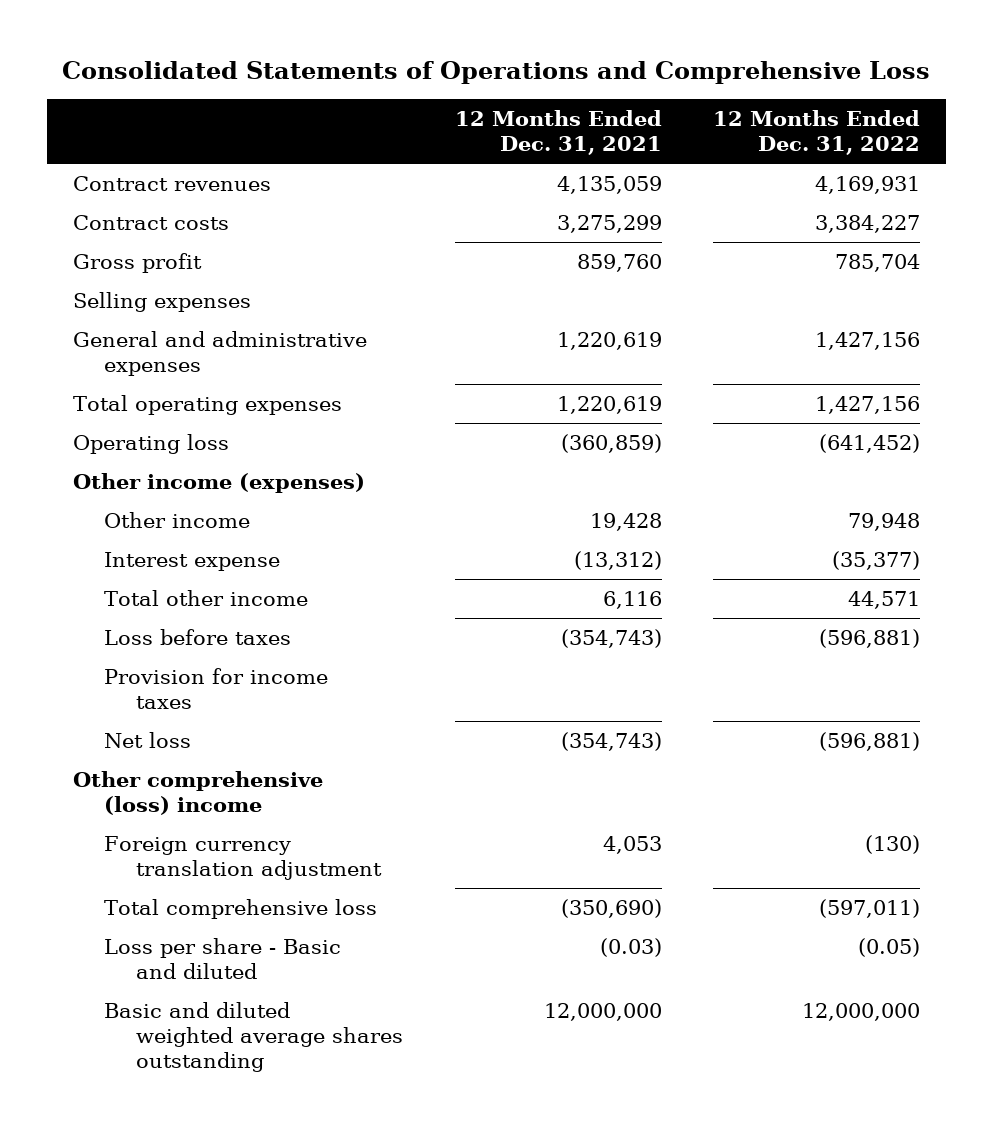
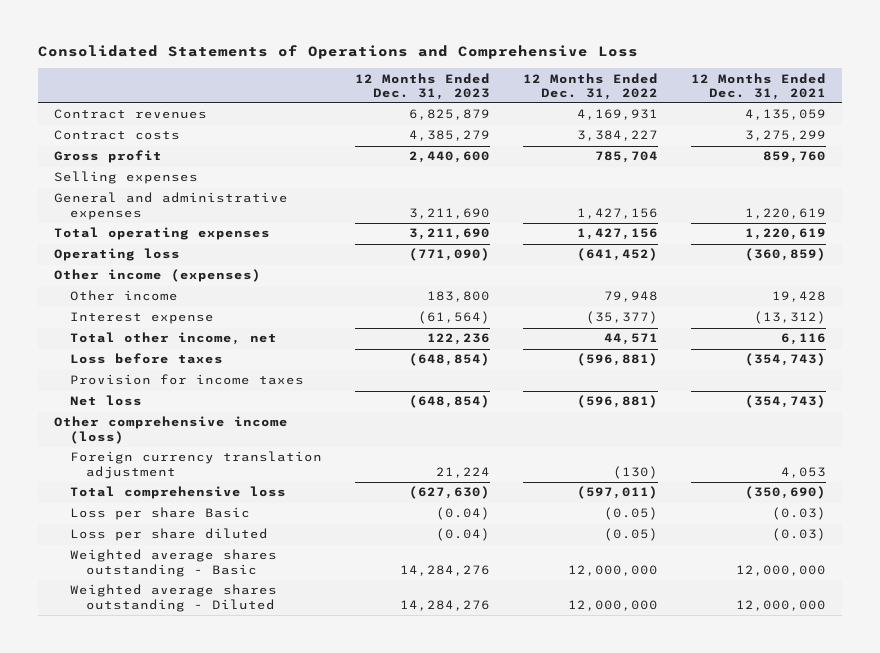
none -> [354,72,490,100] 12 Months Ended Dec. 31, 2023
[104,590,309,607] Total other income -> [70,332,278,346] Total other income, net
[72,771,323,816] Other comprehensive (loss) income -> [54,416,289,444] Other comprehensive income (loss)
[104,938,342,980] Loss per share - Basic and diluted -> [70,507,251,521] Loss per share Basic
none -> [70,528,269,542] Loss per share diluted
[104,1002,404,1073] Basic and diluted weighted average shares outstanding -> [70,549,278,577] Weighted average shares outstanding - Basic
none -> [70,584,278,612] Weighted average shares outstanding - Diluted

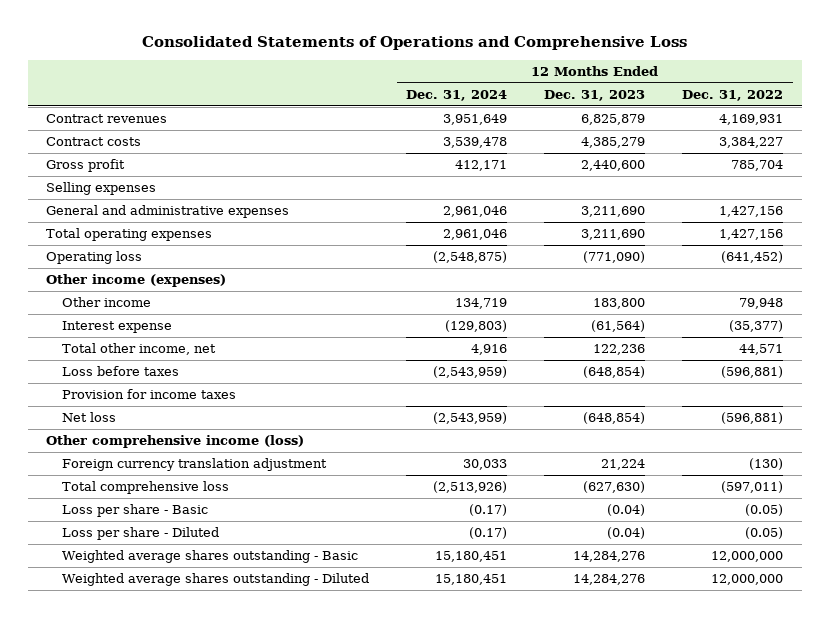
[690,72,826,100] 12 Months Ended Dec. 31, 2021 -> none
none -> [406,89,508,101] Dec. 31, 2024
[70,507,251,521] Loss per share Basic -> [62,504,209,518] Loss per share - Basic
[70,528,269,542] Loss per share diluted -> [62,527,220,541] Loss per share - Diluted

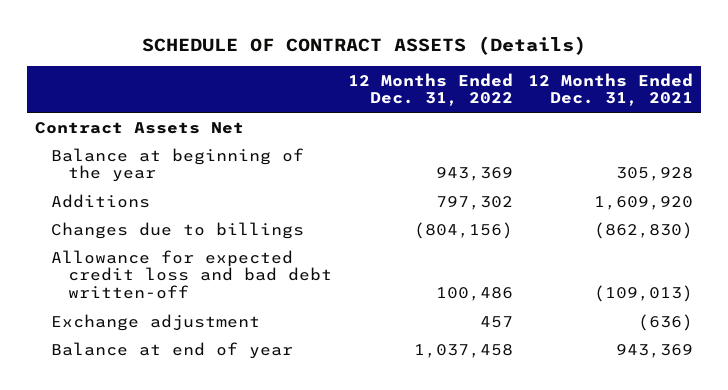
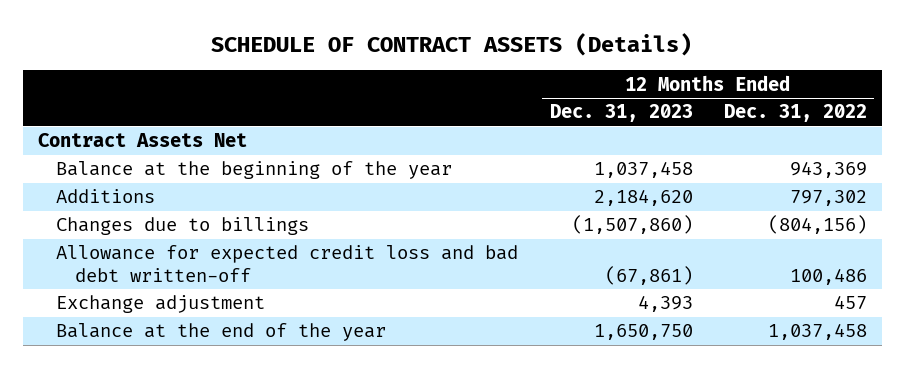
[528,72,694,107] 12 Months Ended Dec. 31, 2021 -> none
none -> [549,104,693,123] Dec. 31, 2023
[51,147,305,183] Balance at beginning of the year -> [56,161,453,180] Balance at the beginning of the year
[51,341,294,359] Balance at end of year -> [56,323,387,342] Balance at the end of the year

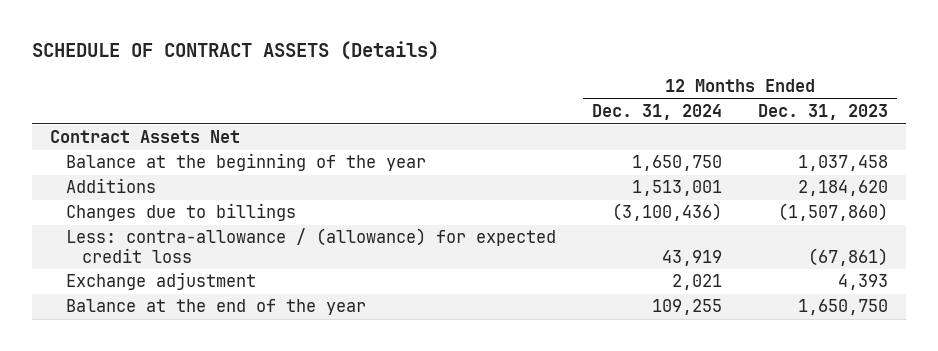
[723,104,867,123] Dec. 31, 2022 -> none
none -> [592,104,723,121] Dec. 31, 2024
[56,245,519,282] Allowance for expected credit loss and bad debt written-off -> [65,228,556,263] Less: contra-allowance / (allowance) for expected credit loss

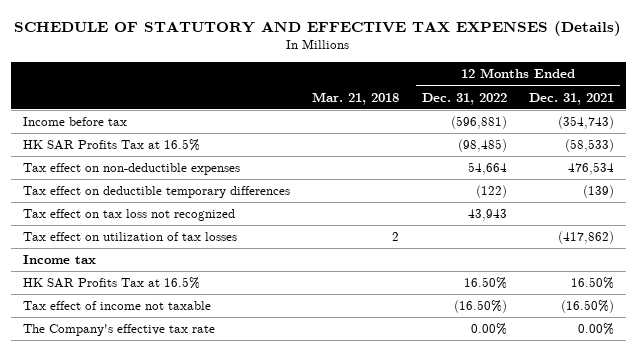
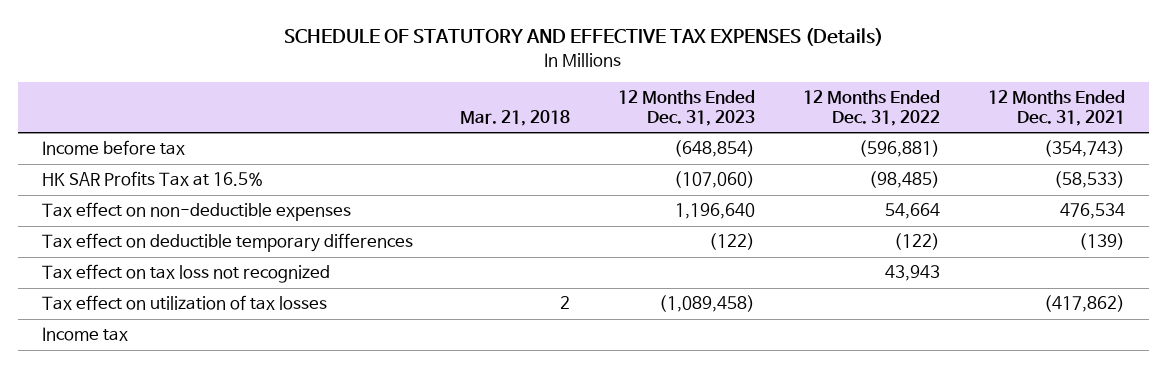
none -> [618,90,756,126] 12 Months Ended Dec. 31, 2023
[22,277,200,290] HK SAR Profits Tax at 16.5% -> none
[22,301,211,311] Tax effect of income not taxable -> none
[22,324,215,337] The Company's effective tax rate -> none

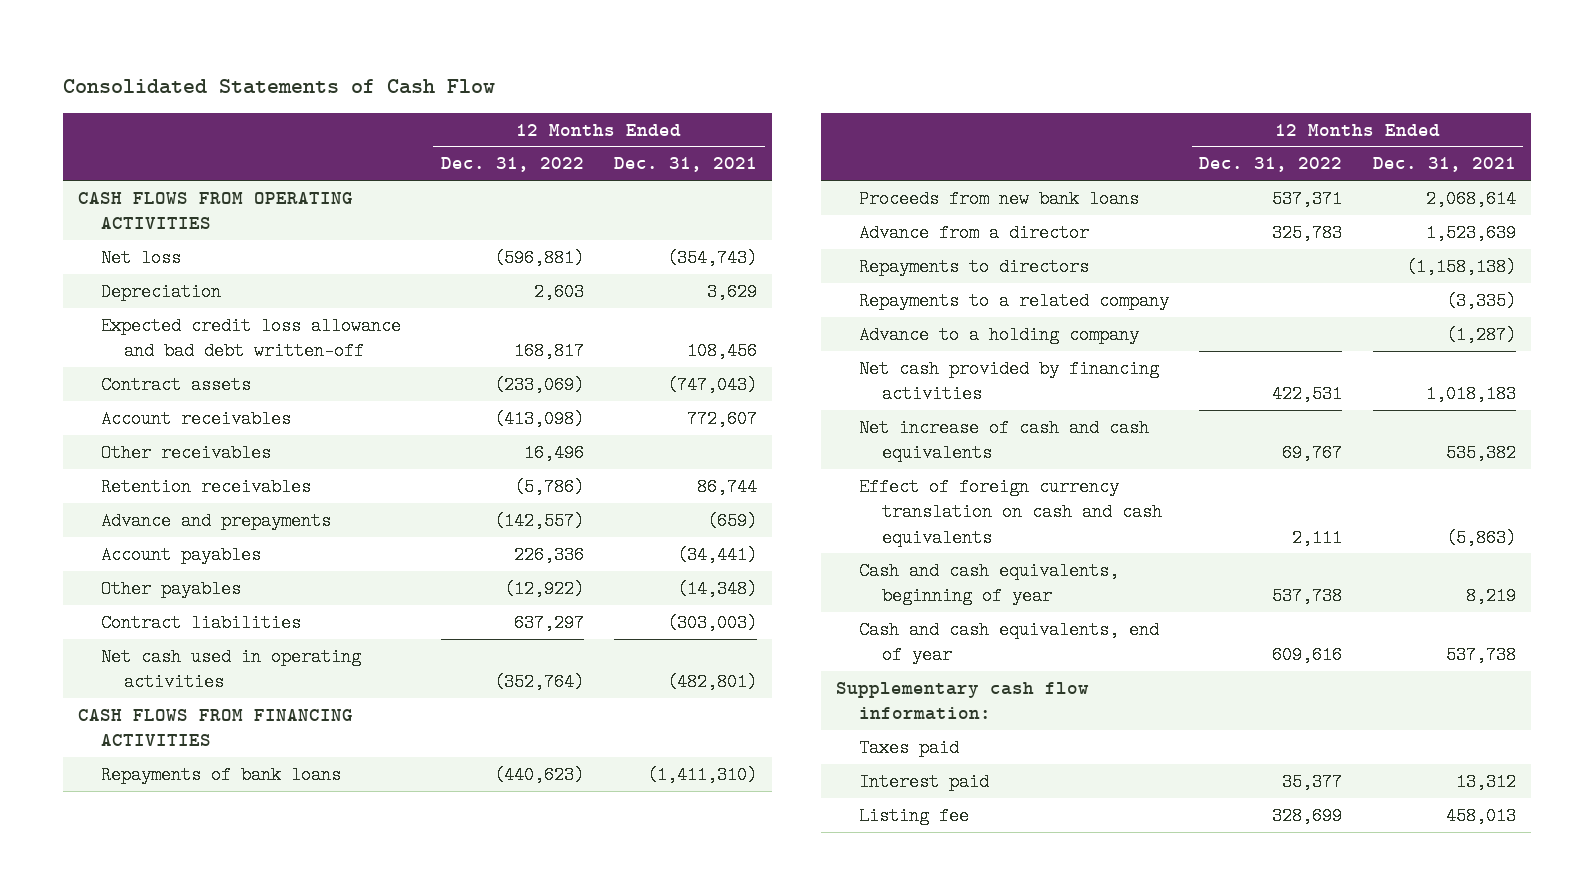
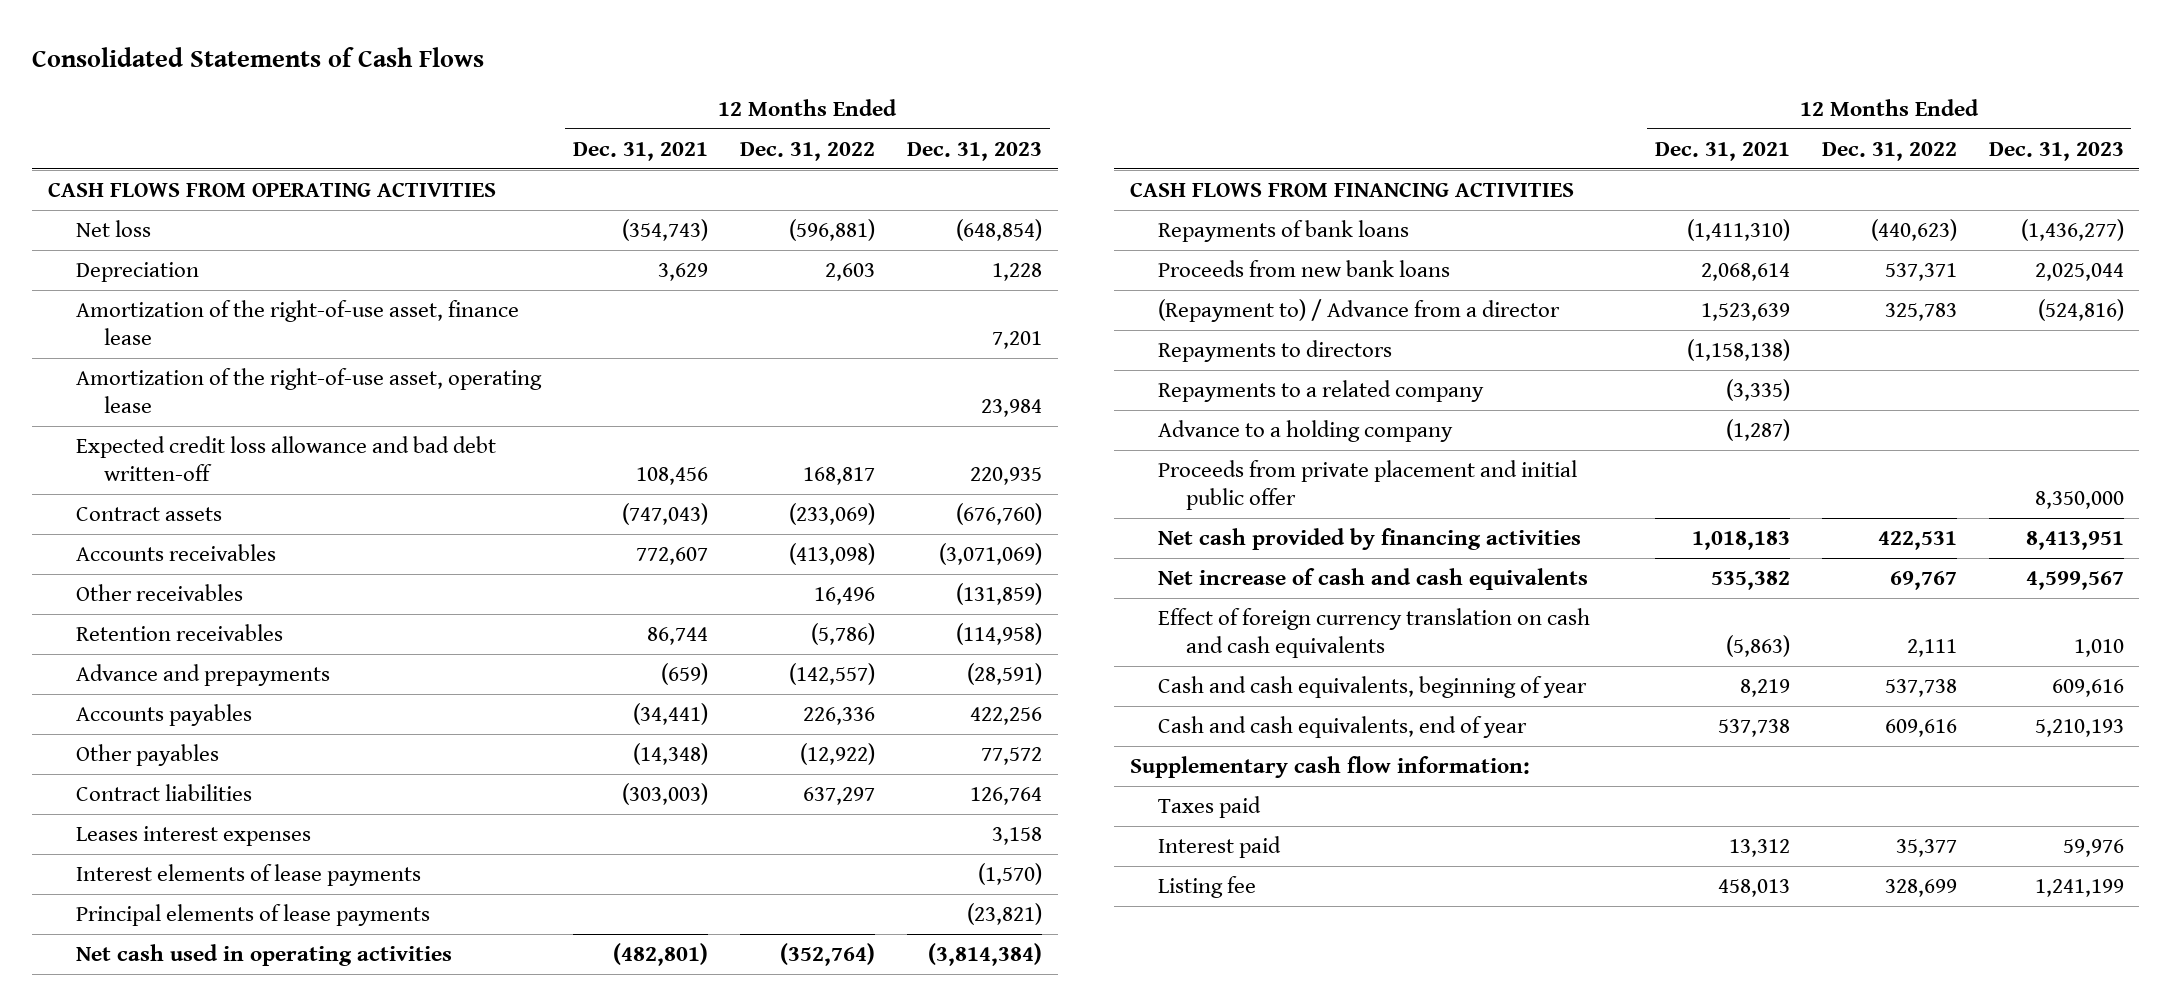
[62,79,495,95] Consolidated Statements of Cash Flow -> [31,46,484,67] Consolidated Statements of Cash Flows
none -> [906,141,1042,161] Dec. 31, 2023
none -> [76,299,520,345] Amortization of the right-of-use asset, finance lease
none -> [76,367,543,413] Amortization of the right-of-use asset, operating lease
[100,409,291,428] Account receivables -> [76,543,277,561] Accounts receivables
[100,545,261,564] Account payables -> [76,703,253,726] Accounts payables
none -> [76,825,312,846] Leases interest expenses
none -> [76,863,422,886] Interest elements of lease payments
none -> [76,903,431,926] Principal elements of lease payments
[859,223,1090,242] Advance from a director -> [1157,298,1560,322] (Repayment to) / Advance from a director
none -> [1157,459,1577,510] Proceeds from private placement and initial public offer

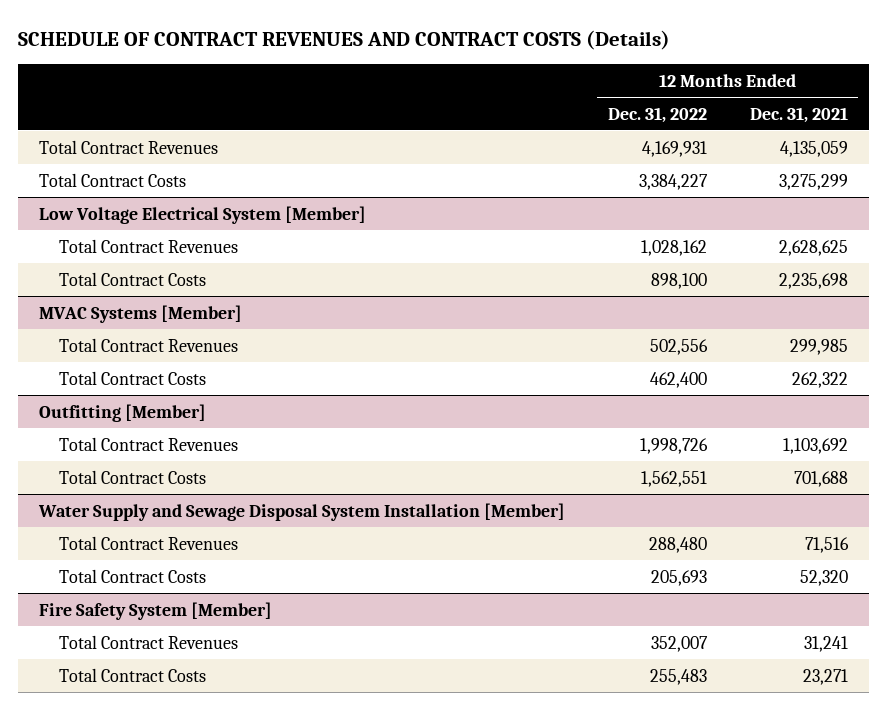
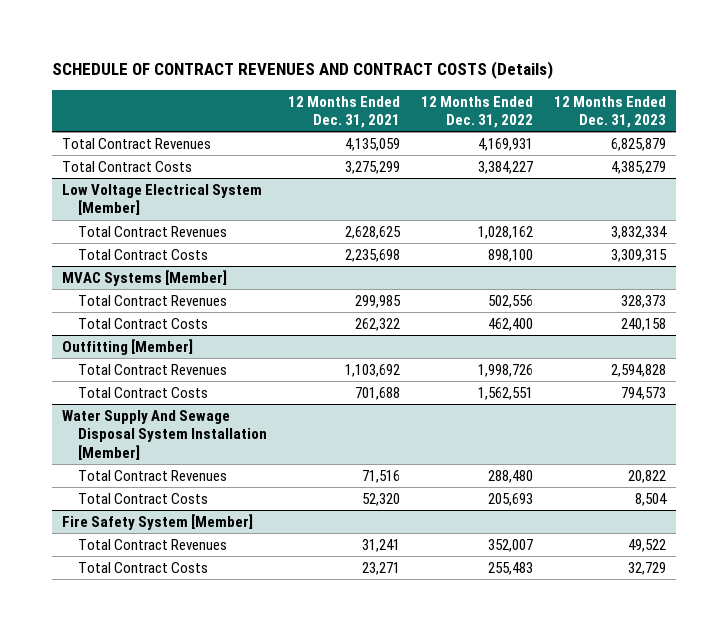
none -> [553,95,666,128] 12 Months Ended Dec. 31, 2023
[38,502,566,521] Water Supply and Sewage Disposal System Installation [Member] -> [62,409,267,460] Water Supply And Sewage Disposal System Installation [Member]

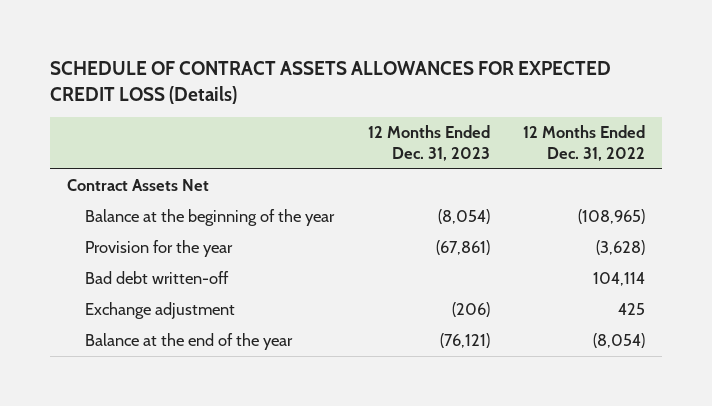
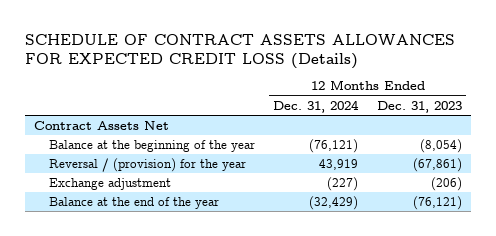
[523,125,646,161] 12 Months Ended Dec. 31, 2022 -> none
none -> [273,99,360,113] Dec. 31, 2024
[84,271,229,285] Bad debt written-off -> none
[84,240,233,258] Provision for the year -> [49,157,247,172] Reversal / (provision) for the year

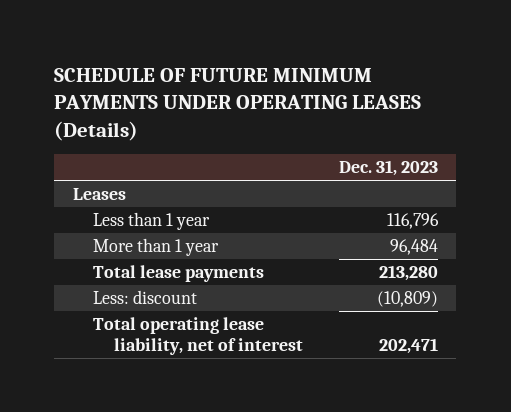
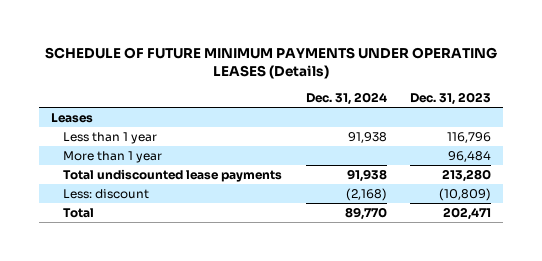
none -> [305,91,387,105] Dec. 31, 2024
[93,265,265,283] Total lease payments -> [62,168,282,182] Total undiscounted lease payments
[93,317,303,355] Total operating lease liability, net of interest -> [62,207,94,218] Total

